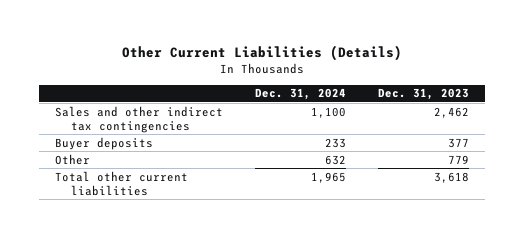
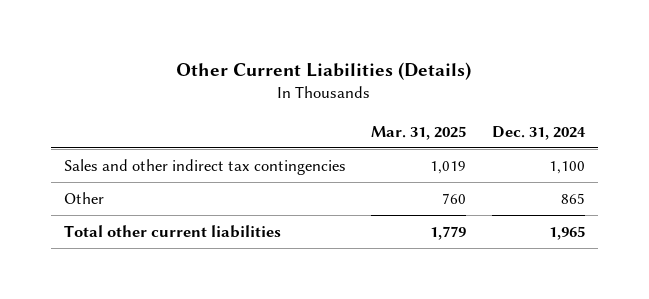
[378,88,470,101] Dec. 31, 2023 -> none
none -> [371,125,467,140] Mar. 31, 2025
[54,136,153,150] Buyer deposits -> none
[325,154,347,165] 632 -> [561,192,586,204] 865

